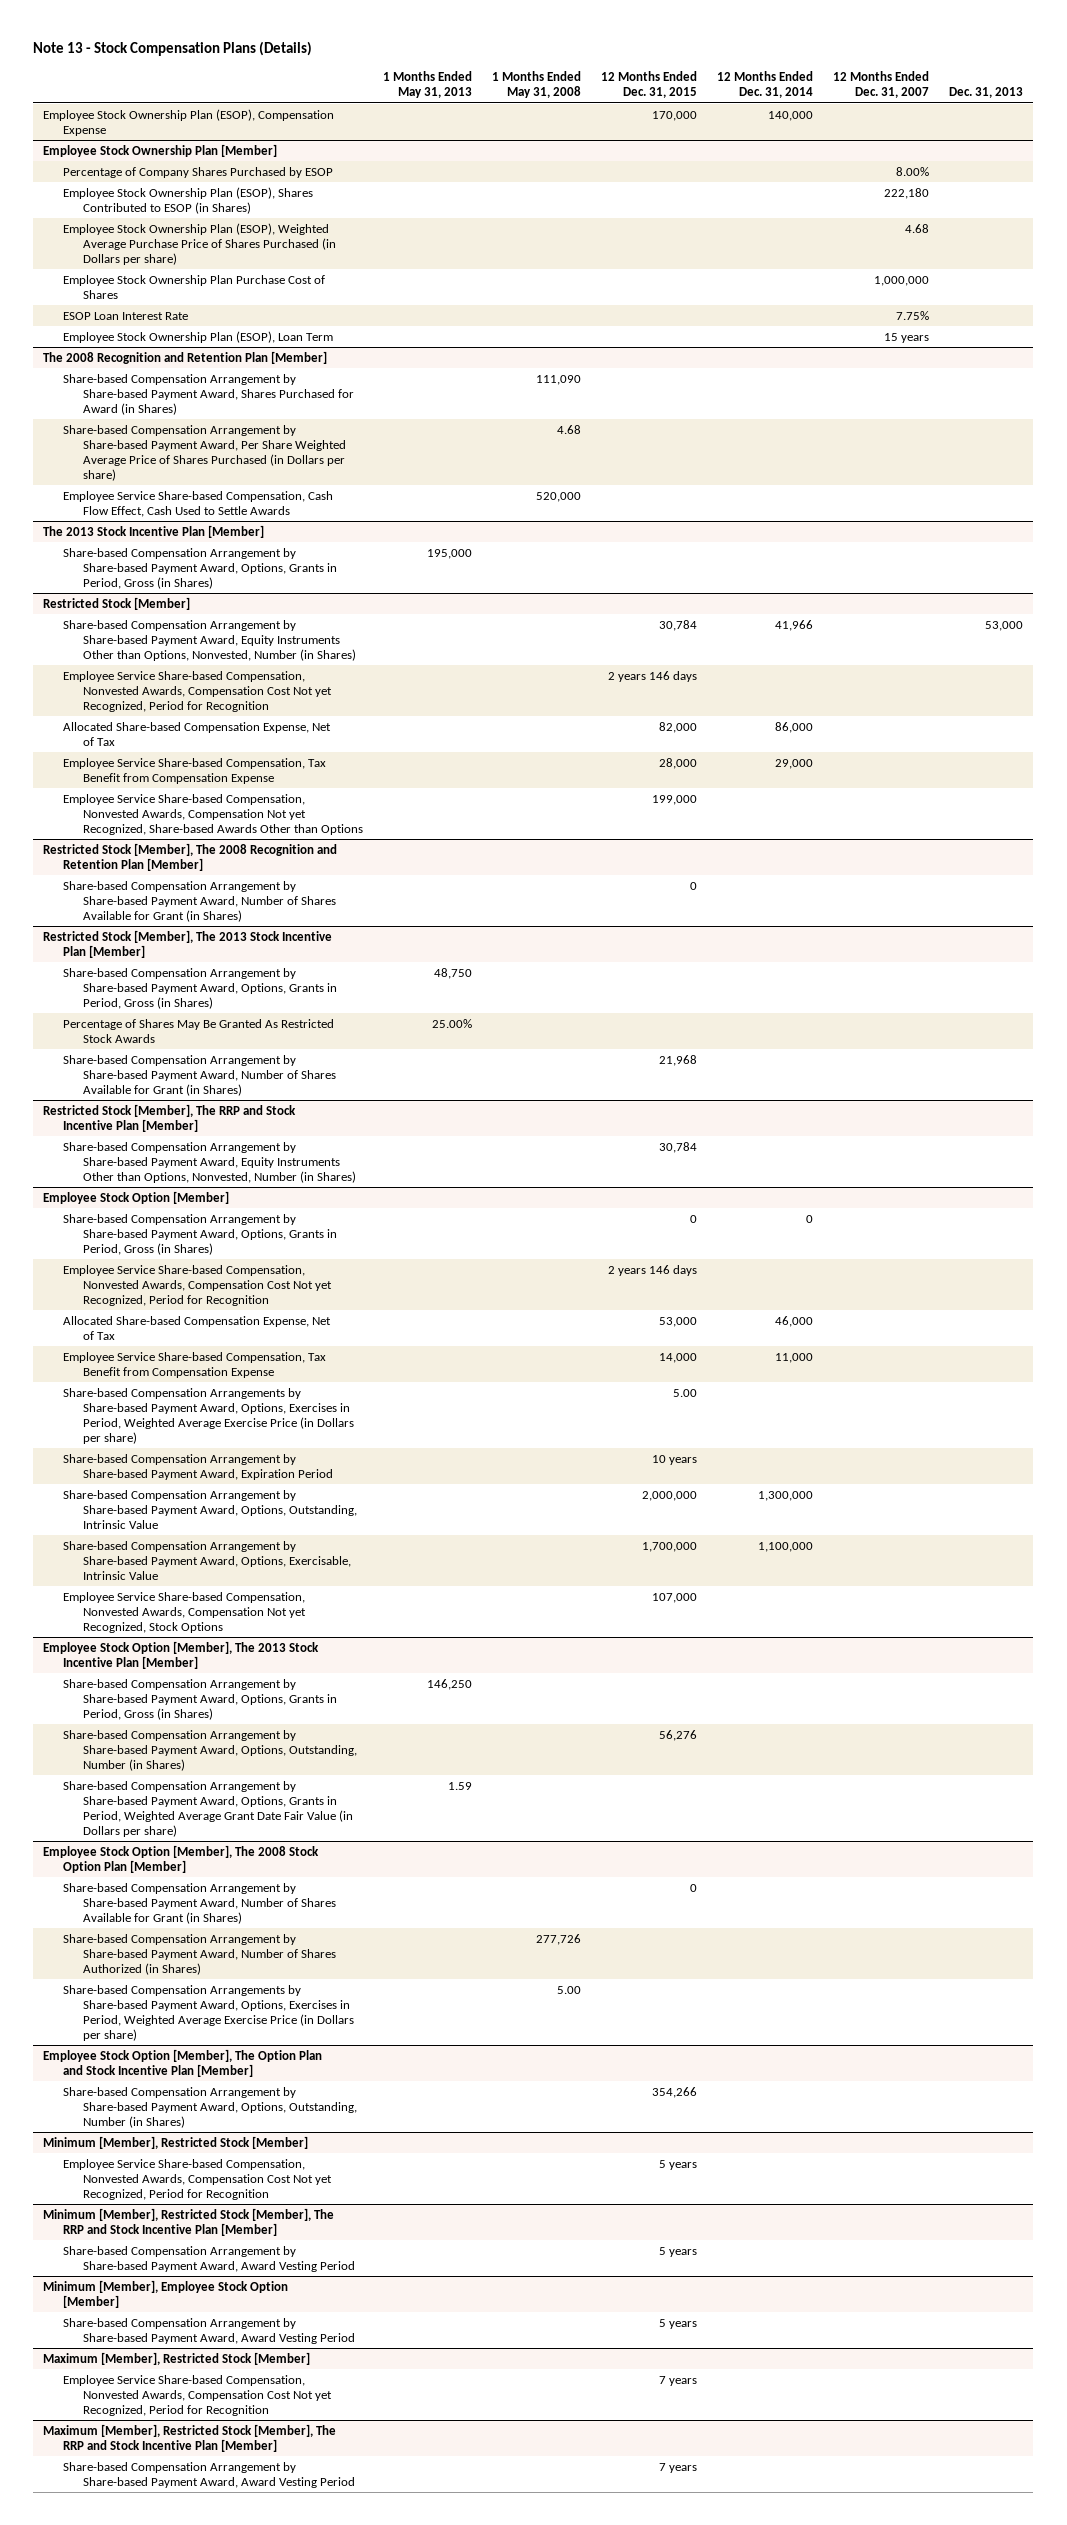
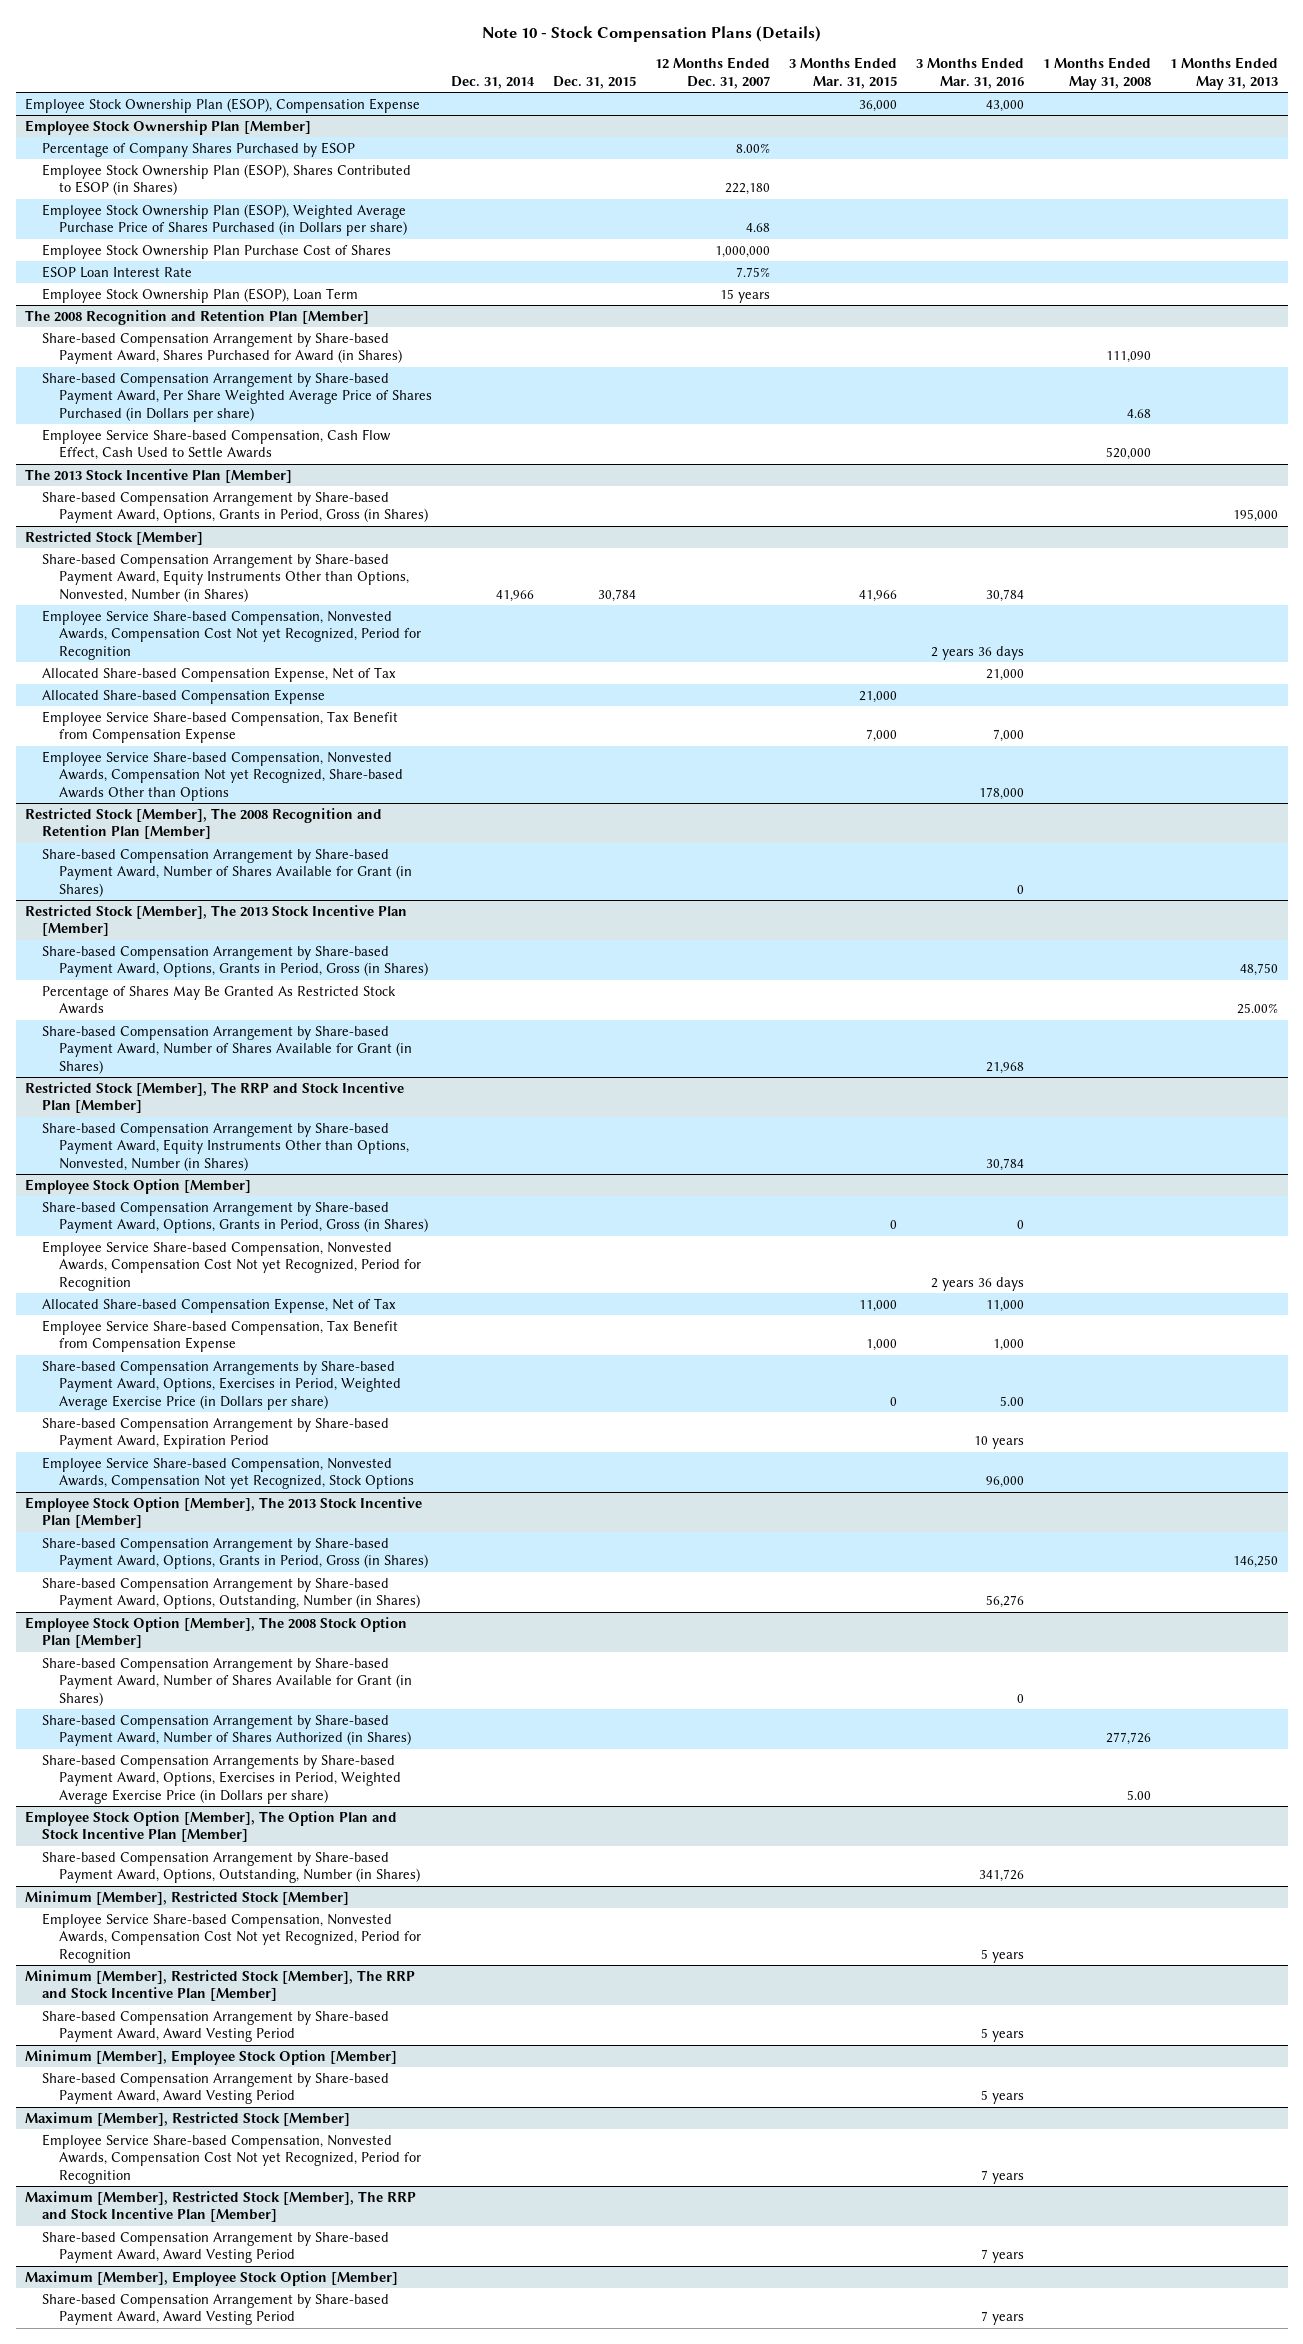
[33,41,313,57] Note 13 - Stock Compensation Plans (Details) -> [481,25,821,42] Note 10 - Stock Compensation Plans (Details)
[601,71,698,99] 12 Months Ended Dec. 31, 2015 -> none
[717,71,814,99] 12 Months Ended Dec. 31, 2014 -> none
[949,87,1024,99] Dec. 31, 2013 -> none
none -> [450,75,535,89] Dec. 31, 2014
none -> [552,75,636,89] Dec. 31, 2015
none -> [789,57,898,89] 3 Months Ended Mar. 31, 2015
none -> [916,57,1025,89] 3 Months Ended Mar. 31, 2016
none -> [41,688,325,704] Allocated Share-based Compensation Expense
[62,1489,357,1529] Share-based Compensation Arrangement by Share-based Payment Award, Options, Outstanding, Intrinsic Value -> none
[62,1540,351,1580] Share-based Compensation Arrangement by Share-based Payment Award, Options, Exercisable, Intrinsic Value -> none
[62,1780,353,1837] Share-based Compensation Arrangement by Share-based Payment Award, Options, Grants in Period, Weighted Average Grant Date Fair Value (in Dollars per share) -> none
none -> [25,2270,399,2286] Maximum [Member], Employee Stock Option [Member]
none -> [41,2293,389,2326] Share-based Compensation Arrangement by Share-based Payment Award, Award Vesting Period

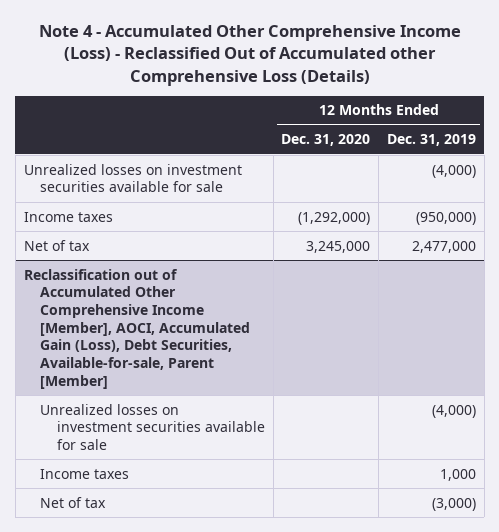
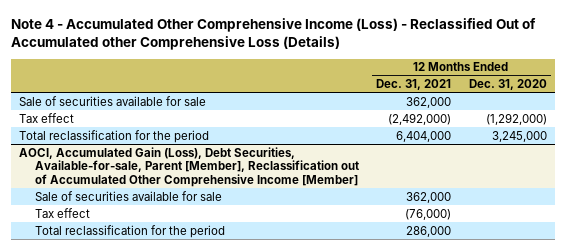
[386,134,476,147] Dec. 31, 2019 -> none
none -> [376,78,452,90] Dec. 31, 2021
[23,163,242,193] Unrealized losses on investment securities available for sale -> [19,95,207,106] Sale of securities available for sale
[23,211,113,222] Income taxes -> [19,112,75,123] Tax effect
[23,239,90,251] Net of tax -> [19,129,210,143] Total reclassification for the period
[23,268,251,389] Reclassification out of Accumulated Other Comprehensive Income [Member], AOCI, Accumulated Gain (Loss), Debt Securities, Available-for-sale, Parent [Member] -> [19,146,359,188] AOCI, Accumulated Gain (Loss), Debt Securities, Available-for-sale, Parent [Member], Reclassification out of Accumulated Other Comprehensive Income [Member]
[40,403,265,450] Unrealized losses on investment securities available for sale -> [34,190,222,201] Sale of securities available for sale
[40,468,130,479] Income taxes -> [34,207,90,218] Tax effect
[40,496,107,508] Net of tax -> [34,224,225,238] Total reclassification for the period

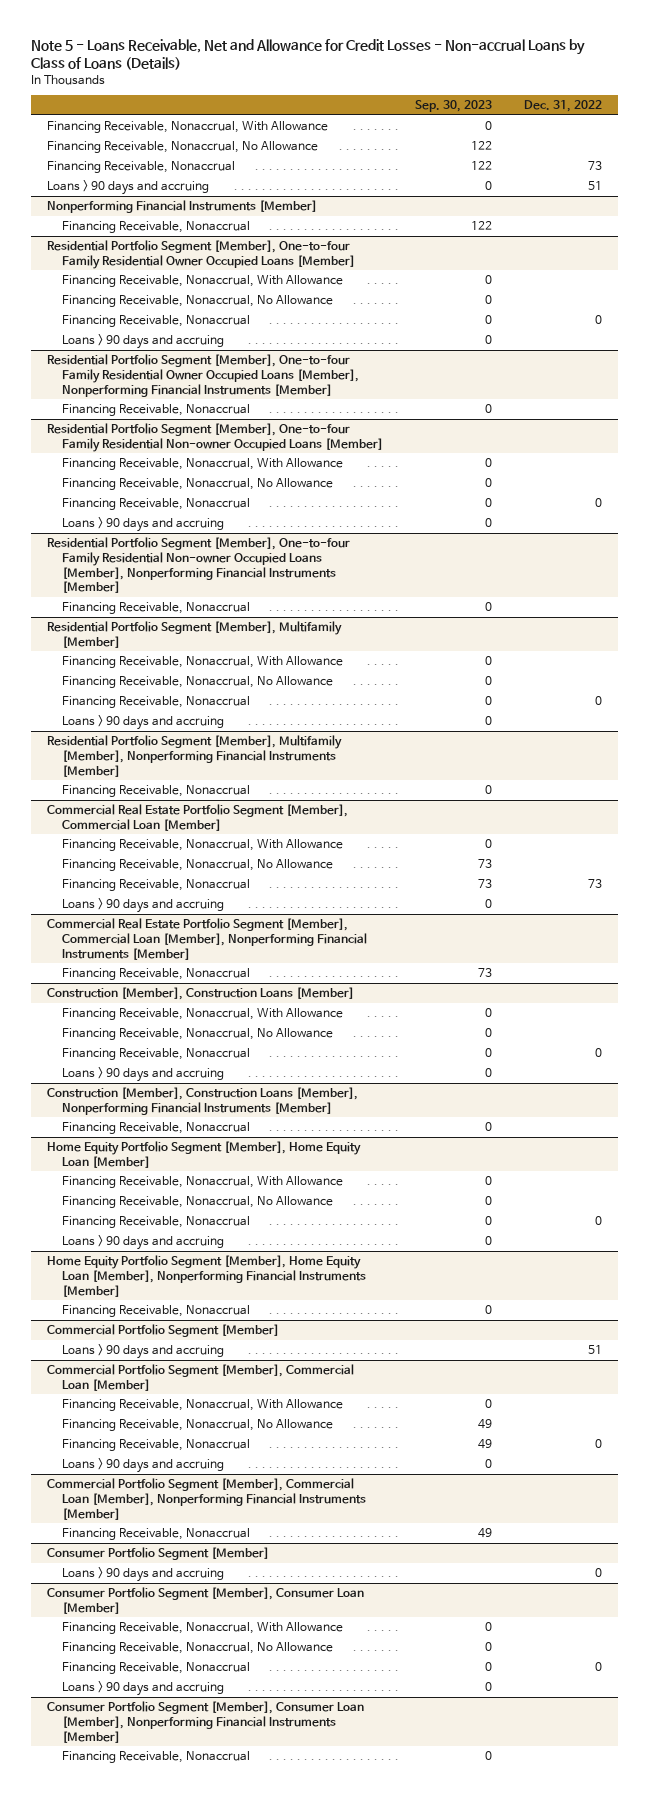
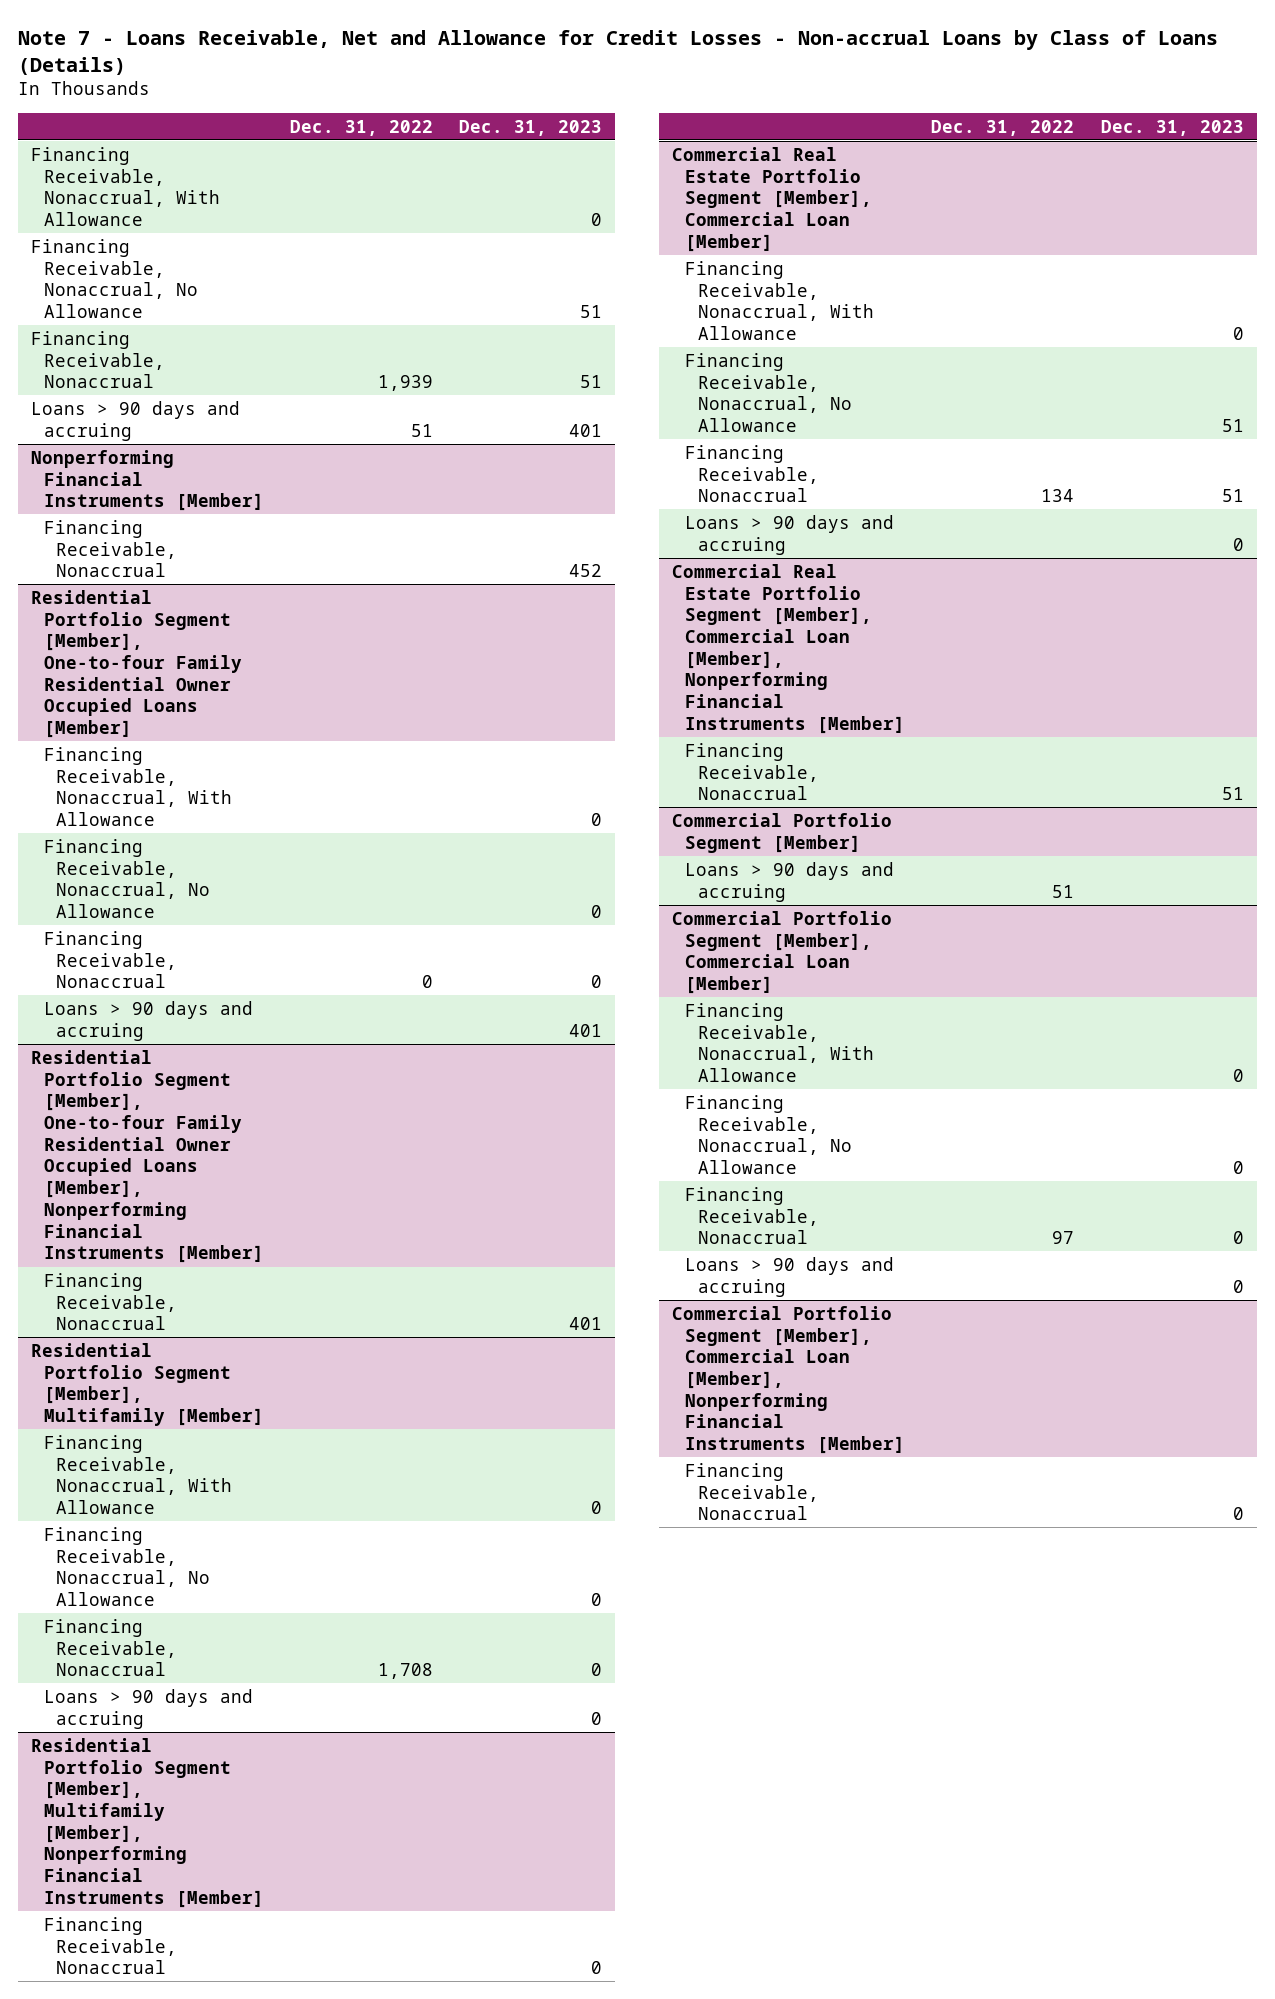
[31,38,586,70] Note 5 - Loans Receivable, Net and Allowance for Credit Losses - Non-accrual Loans by Class of Loans (Details) -> [17,29,1218,75] Note 7 - Loans Receivable, Net and Allowance for Credit Losses - Non-accrual Loans by Class of Loans (Details)
[415,100,493,113] Sep. 30, 2023 -> none
none -> [459,119,603,136] Dec. 31, 2023
[587,161,602,171] 73 -> [377,375,433,392] 1,939
[47,423,384,452] Residential Portfolio Segment [Member], One-to-four Family Residential Non-owner Occupied Loans [Member] -> none
[62,458,344,471] Financing Receivable, Nonaccrual, With Allowance -> none
[62,478,334,491] Financing Receivable, Nonaccrual, No Allowance -> none
[62,498,251,511] Financing Receivable, Nonaccrual -> none
[62,517,225,533] Loans > 90 days and accruing -> none
[47,537,351,594] Residential Portfolio Segment [Member], One-to-four Family Residential Non-owner Occupied Loans [Member], Nonperforming Financial Instruments [Member] -> none
[62,602,251,615] Financing Receivable, Nonaccrual -> none
[594,696,602,706] 0 -> [377,1663,433,1680] 1,708
[587,879,602,889] 73 -> [1041,489,1075,503] 134
[47,987,355,1001] Construction [Member], Construction Loans [Member] -> none
[62,1008,344,1021] Financing Receivable, Nonaccrual, With Allowance -> none
[62,1028,334,1041] Financing Receivable, Nonaccrual, No Allowance -> none
[62,1048,251,1061] Financing Receivable, Nonaccrual -> none
[62,1067,225,1083] Loans > 90 days and accruing -> none
[47,1087,359,1115] Construction [Member], Construction Loans [Member], Nonperforming Financial Instruments [Member] -> none
[62,1122,251,1135] Financing Receivable, Nonaccrual -> none
[47,1141,362,1168] Home Equity Portfolio Segment [Member], Home Equity Loan [Member] -> none
[62,1176,344,1189] Financing Receivable, Nonaccrual, With Allowance -> none
[62,1196,334,1209] Financing Receivable, Nonaccrual, No Allowance -> none
[62,1216,251,1229] Financing Receivable, Nonaccrual -> none
[62,1235,225,1251] Loans > 90 days and accruing -> none
[47,1255,367,1297] Home Equity Portfolio Segment [Member], Home Equity Loan [Member], Nonperforming Financial Instruments [Member] -> none
[62,1305,251,1318] Financing Receivable, Nonaccrual -> none
[594,1439,602,1449] 0 -> [1052,1231,1075,1245] 97
[47,1547,270,1561] Consumer Portfolio Segment [Member] -> none
[62,1567,225,1583] Loans > 90 days and accruing -> none
[47,1587,365,1614] Consumer Portfolio Segment [Member], Consumer Loan [Member] -> none
[62,1622,344,1635] Financing Receivable, Nonaccrual, With Allowance -> none
[62,1642,334,1655] Financing Receivable, Nonaccrual, No Allowance -> none
[62,1662,251,1675] Financing Receivable, Nonaccrual -> none
[62,1681,225,1697] Loans > 90 days and accruing -> none
[47,1701,365,1743] Consumer Portfolio Segment [Member], Consumer Loan [Member], Nonperforming Financial Instruments [Member] -> none
[62,1751,251,1764] Financing Receivable, Nonaccrual -> none

